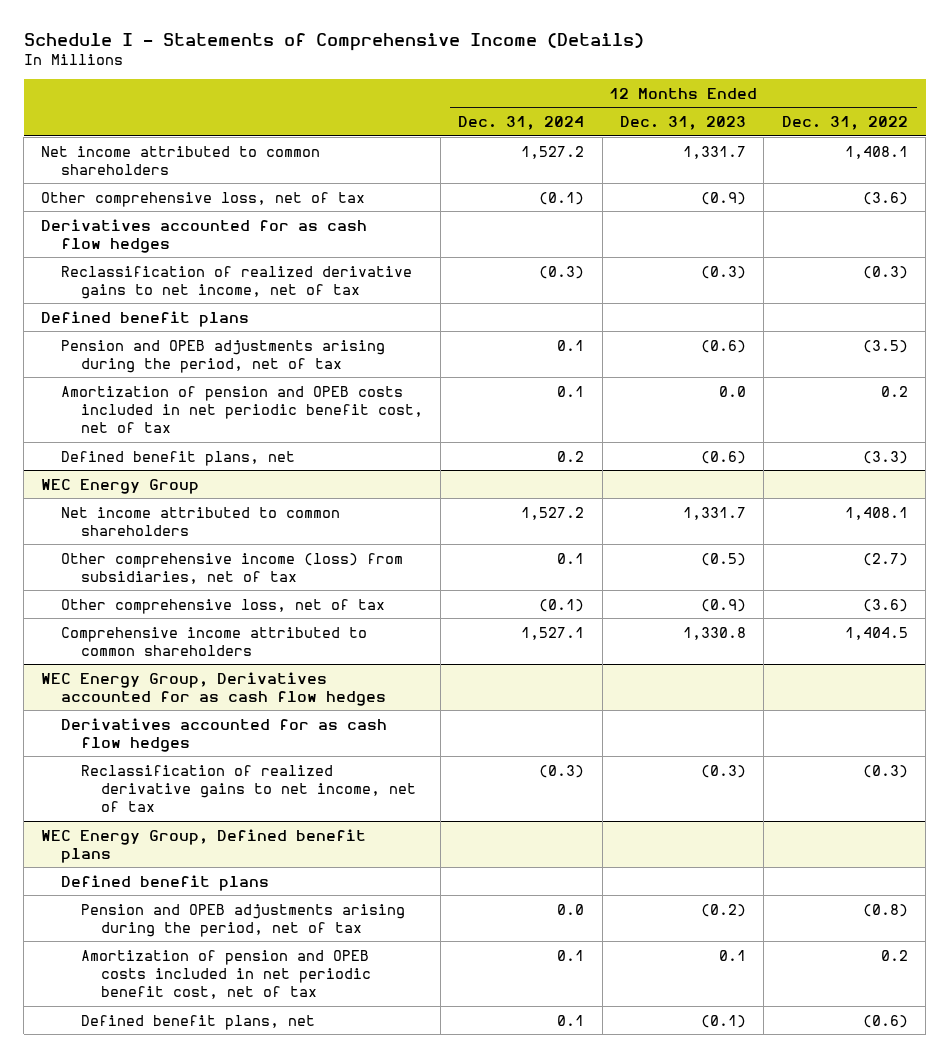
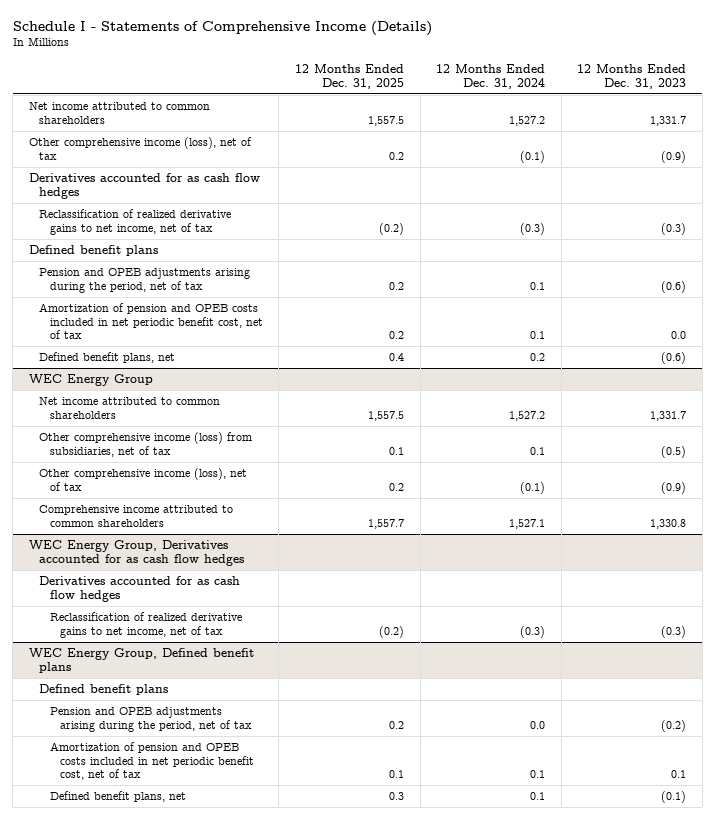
[781,115,908,130] Dec. 31, 2022 -> none
none -> [294,64,404,89] 12 Months Ended Dec. 31, 2025
[41,191,366,207] Other comprehensive loss, net of tax -> [28,137,252,160] Other comprehensive income (loss), net of tax
[61,598,386,614] Other comprehensive loss, net of tax -> [39,468,248,491] Other comprehensive income (loss), net of tax

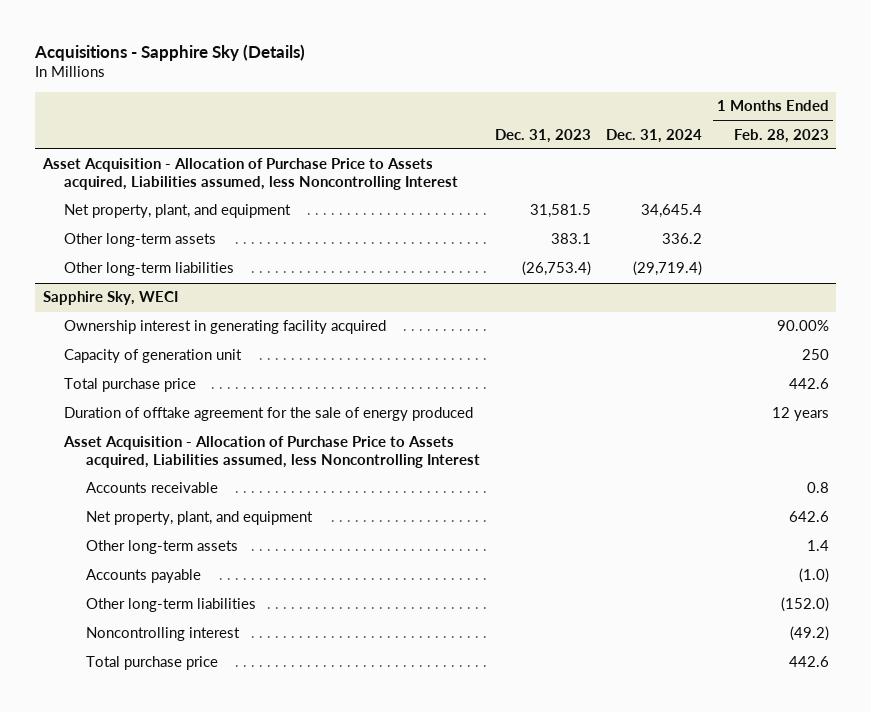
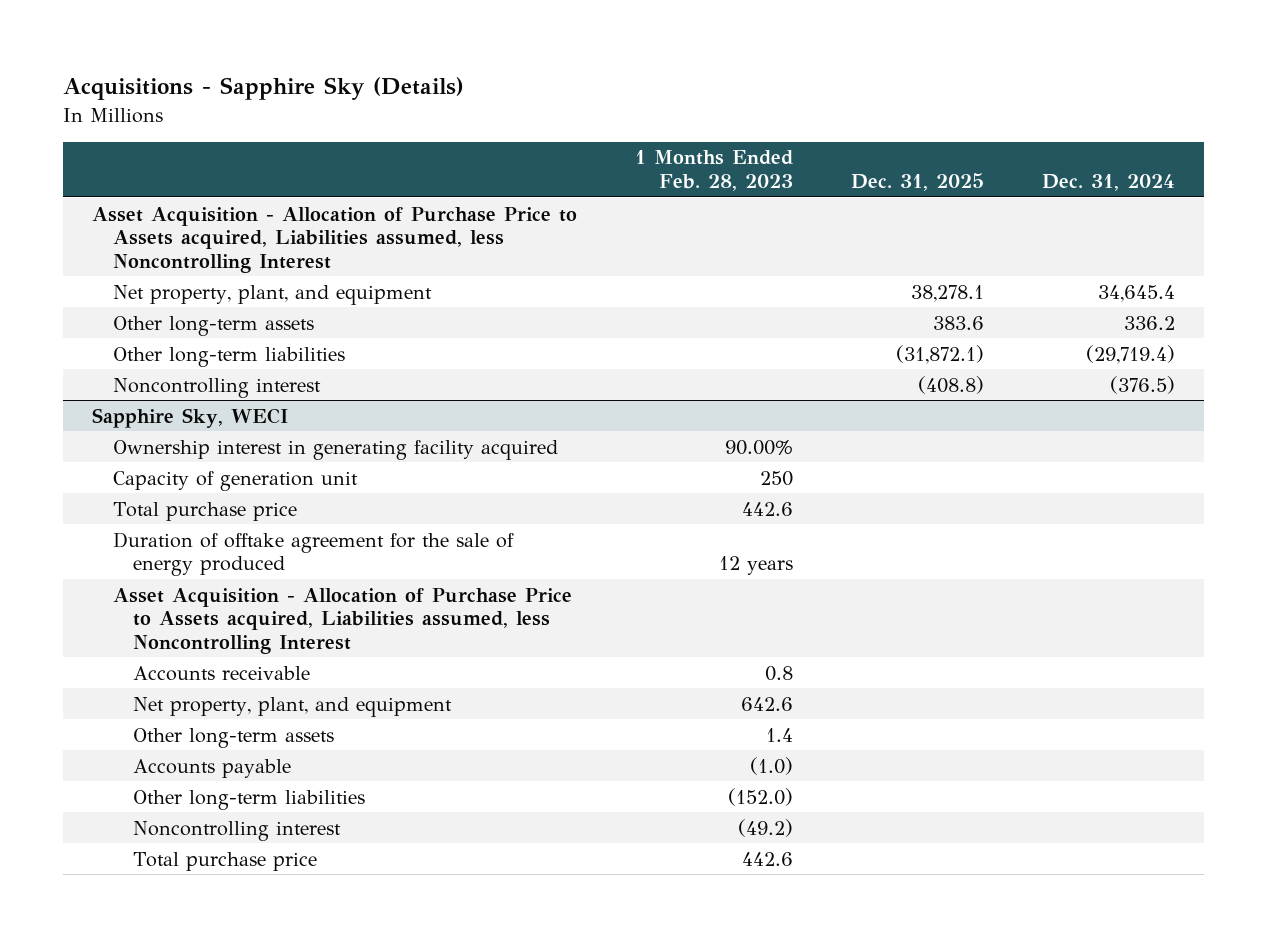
[494,128,591,143] Dec. 31, 2023 -> none
none -> [851,172,985,191] Dec. 31, 2025
none -> [112,377,321,398] Noncontrolling interest

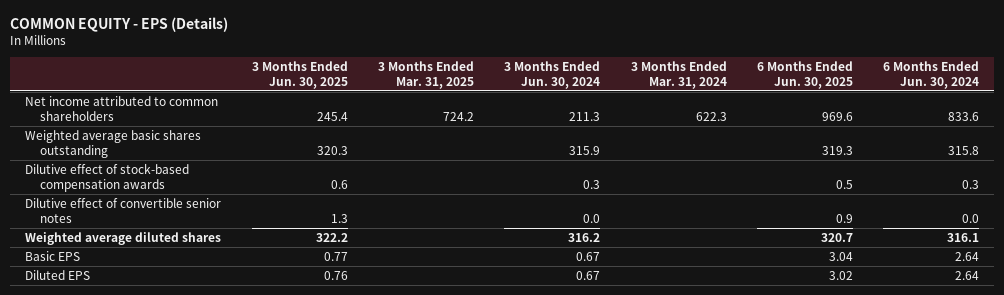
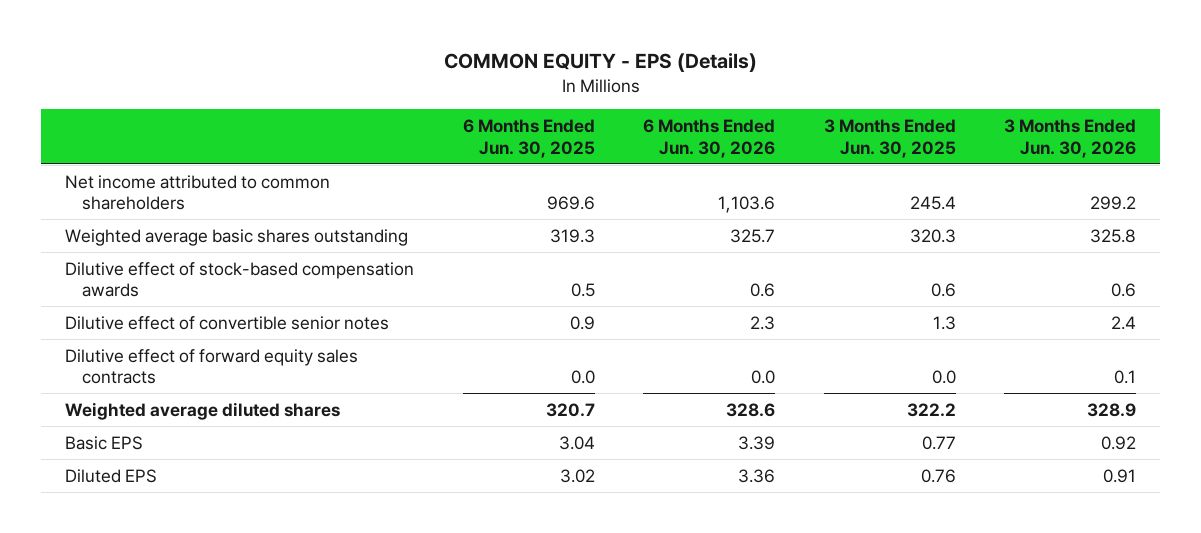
[377,60,474,89] 3 Months Ended Mar. 31, 2025 -> none
[504,60,601,89] 3 Months Ended Jun. 30, 2024 -> none
[630,60,727,89] 3 Months Ended Mar. 31, 2024 -> none
[883,60,980,89] 6 Months Ended Jun. 30, 2024 -> none
none -> [643,118,776,158] 6 Months Ended Jun. 30, 2026
none -> [1004,118,1137,158] 3 Months Ended Jun. 30, 2026
none -> [64,348,358,385] Dilutive effect of forward equity sales contracts

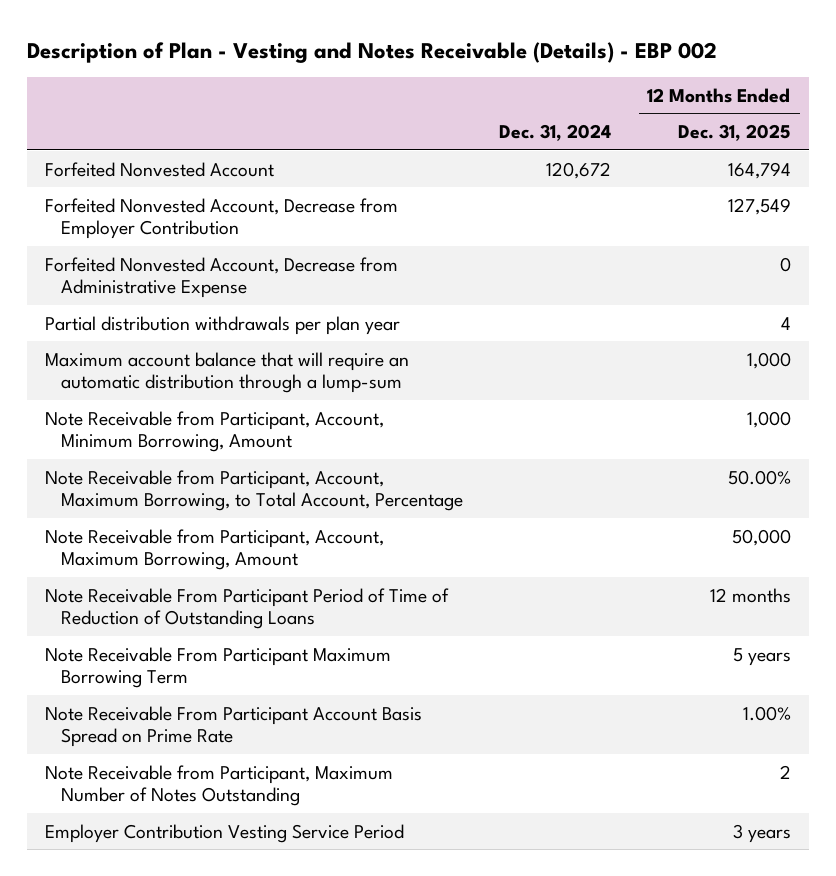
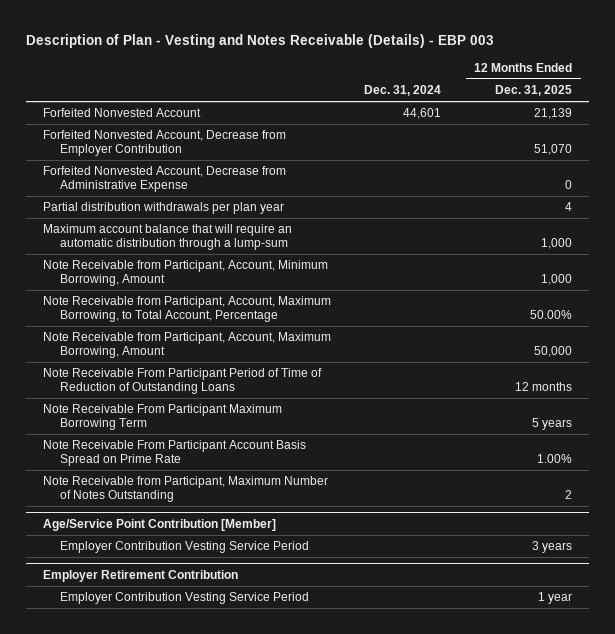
[27,41,718,63] Description of Plan - Vesting and Notes Receivable (Details) - EBP 002 -> [26,33,495,48] Description of Plan - Vesting and Notes Receivable (Details) - EBP 003
[546,161,612,179] 120,672 -> [403,108,442,120] 44,601
[727,161,791,179] 164,794 -> [534,108,573,120] 21,139
[727,197,791,215] 127,549 -> [534,144,573,156] 51,070
none -> [42,519,276,532] Age/Service Point Contribution [Member]
none -> [42,570,238,583] Employer Retirement Contribution
none -> [60,592,310,605] Employer Contribution Vesting Service Period

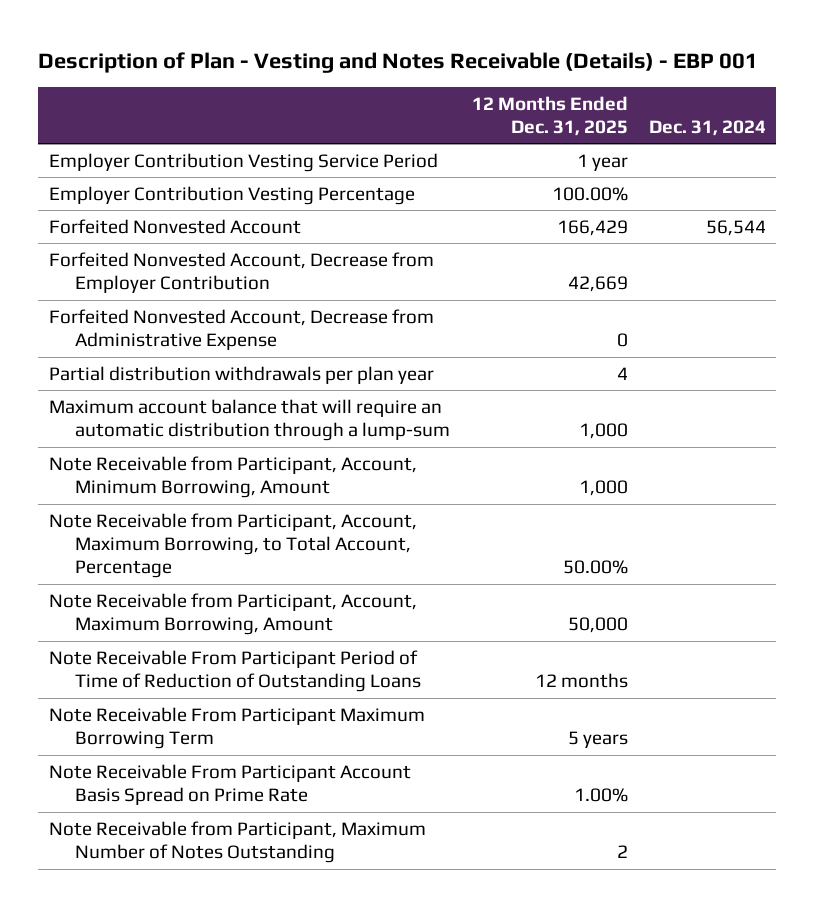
[26,33,495,48] Description of Plan - Vesting and Notes Receivable (Details) - EBP 003 -> [38,51,759,73] Description of Plan - Vesting and Notes Receivable (Details) - EBP 001
none -> [48,152,438,172] Employer Contribution Vesting Service Period
none -> [48,185,415,205] Employer Contribution Vesting Percentage
[403,108,442,120] 44,601 -> [705,219,766,236] 56,544
[534,108,573,120] 21,139 -> [556,219,628,236] 166,429
[534,144,573,156] 51,070 -> [567,276,628,293] 42,669
[42,519,276,532] Age/Service Point Contribution [Member] -> none
[60,541,310,554] Employer Contribution Vesting Service Period -> none
[42,570,238,583] Employer Retirement Contribution -> none
[60,592,310,605] Employer Contribution Vesting Service Period -> none

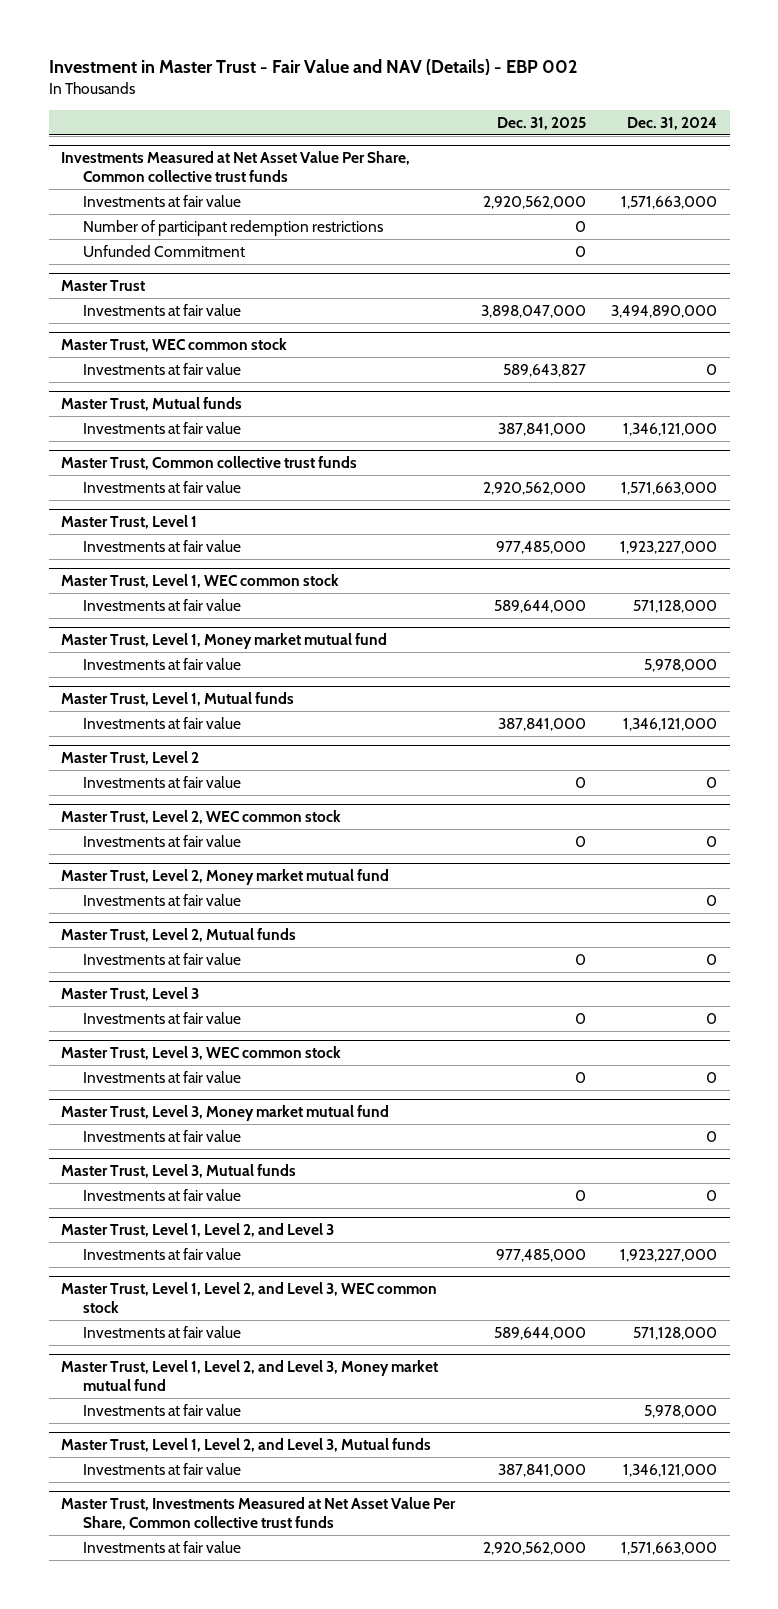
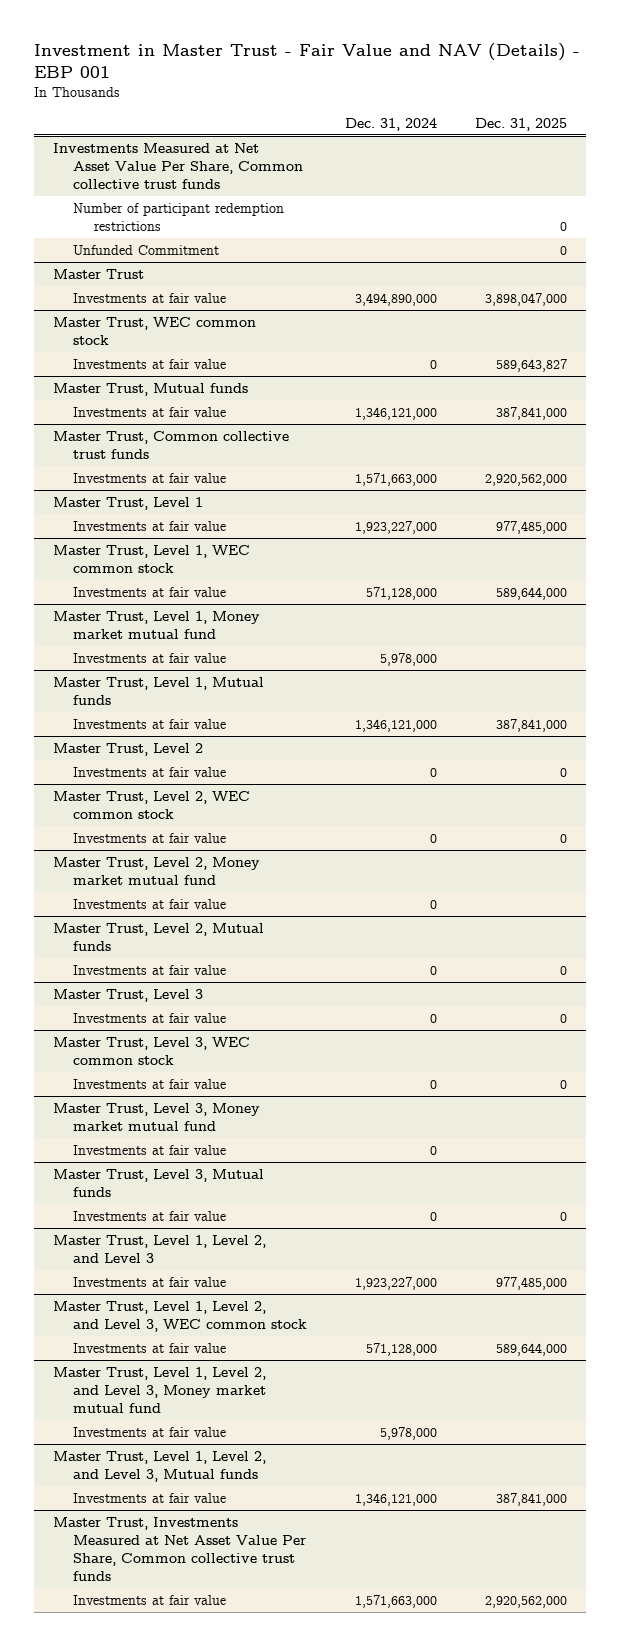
[48,58,578,75] Investment in Master Trust - Fair Value and NAV (Details) - EBP 002 -> [33,42,580,78] Investment in Master Trust - Fair Value and NAV (Details) - EBP 001
[83,195,242,208] Investments at fair value -> none

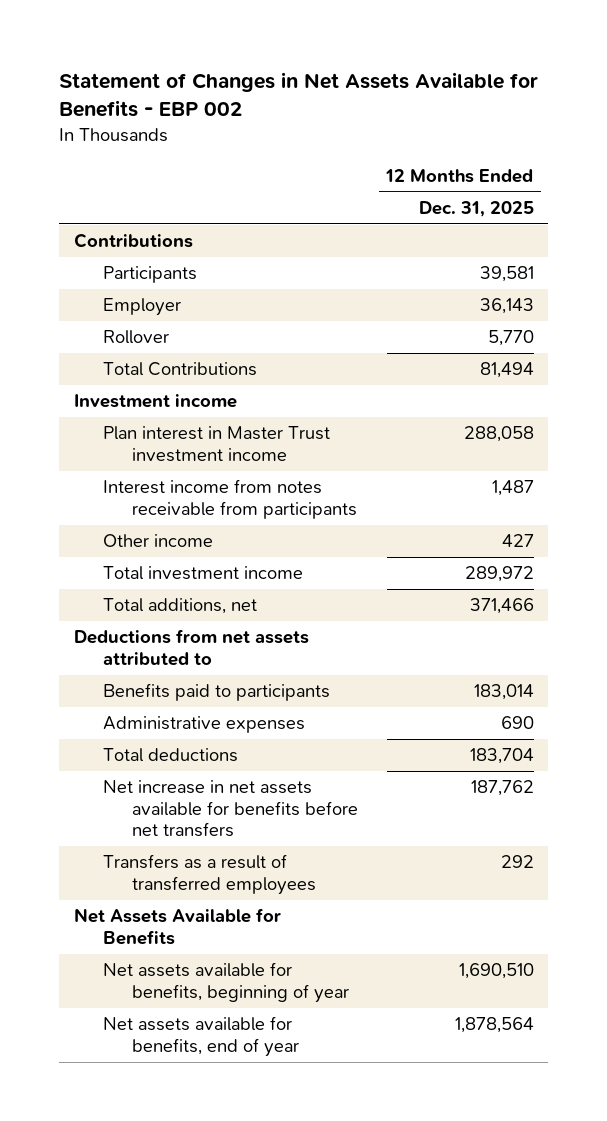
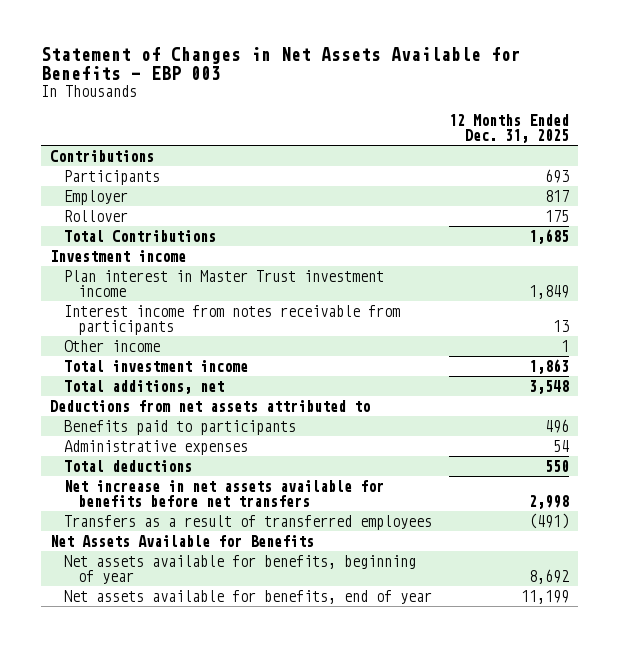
[59,71,539,118] Statement of Changes in Net Assets Available for Benefits - EBP 002 -> [41,46,522,81] Statement of Changes in Net Assets Available for Benefits - EBP 003
[479,266,534,283] 39,581 -> [545,169,570,184] 693
[479,298,534,315] 36,143 -> [545,190,570,203] 817
[487,330,534,347] 5,770 -> [545,210,570,223] 175
[479,362,534,379] 81,494 -> [529,229,570,245] 1,685
[463,426,534,443] 288,058 -> [529,284,570,299] 1,849
[491,480,534,497] 1,487 -> [553,319,570,332] 13
[501,534,534,548] 427 -> [561,340,570,353] 1
[464,566,534,583] 289,972 -> [529,359,570,375] 1,863
[469,598,534,615] 371,466 -> [529,380,570,395] 3,548
[473,684,534,701] 183,014 -> [545,419,570,434] 496
[500,716,534,730] 690 -> [553,440,570,453] 54
[469,748,534,765] 183,704 -> [545,460,570,473] 550
[470,780,534,797] 187,762 -> [529,494,570,509] 2,998
[500,855,534,869] 292 -> [529,513,570,530] (491)
[458,963,534,980] 1,690,510 -> [529,568,570,584] 8,692
[454,1017,534,1034] 1,878,564 -> [521,590,570,605] 11,199

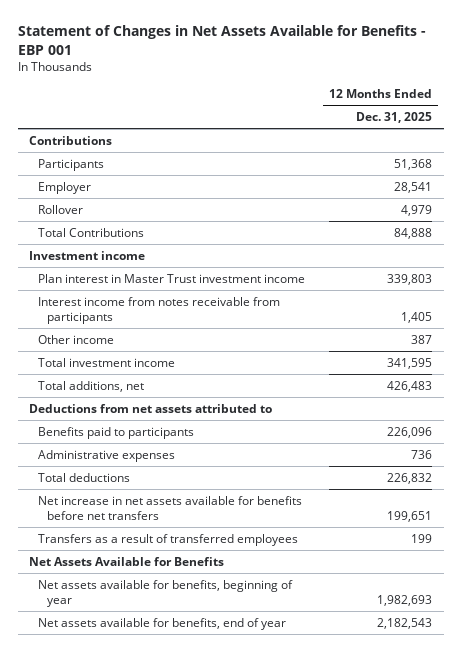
[41,46,522,81] Statement of Changes in Net Assets Available for Benefits - EBP 003 -> [17,25,426,55] Statement of Changes in Net Assets Available for Benefits - EBP 001
[545,169,570,184] 693 -> [394,158,433,170] 51,368
[545,190,570,203] 817 -> [394,181,433,193] 28,541
[545,210,570,223] 175 -> [401,204,433,216] 4,979
[529,229,570,245] 1,685 -> [394,227,433,239] 84,888
[529,284,570,299] 1,849 -> [387,273,433,285] 339,803
[553,319,570,332] 13 -> [401,311,433,323] 1,405
[561,340,570,353] 1 -> [411,334,433,344] 387
[529,359,570,375] 1,863 -> [387,357,433,369] 341,595
[529,380,570,395] 3,548 -> [387,380,433,392] 426,483
[545,419,570,434] 496 -> [387,426,433,438] 226,096
[553,440,570,453] 54 -> [411,449,433,459] 736
[545,460,570,473] 550 -> [387,472,433,484] 226,832
[529,494,570,509] 2,998 -> [387,510,433,522] 199,651
[529,513,570,530] (491) -> [411,533,433,543] 199
[529,568,570,584] 8,692 -> [377,594,433,606] 1,982,693
[521,590,570,605] 11,199 -> [377,617,433,629] 2,182,543

